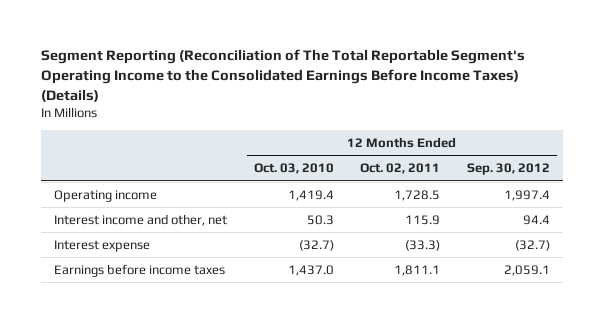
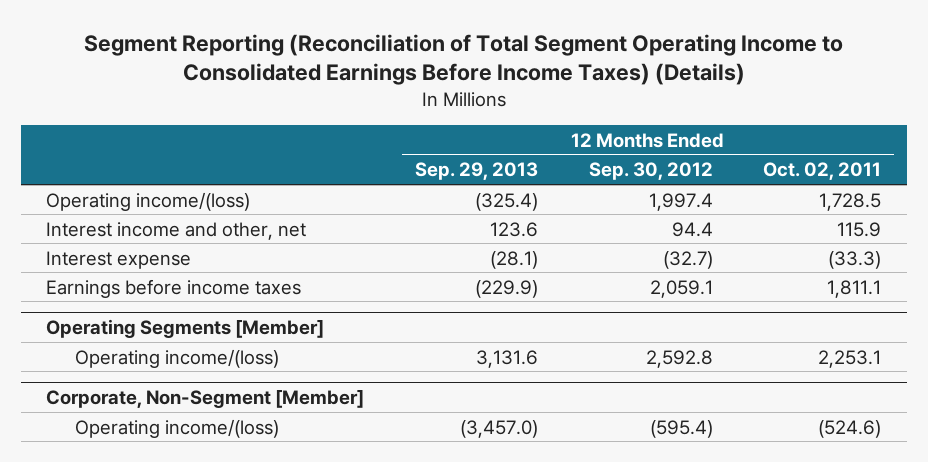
[40,49,525,102] Segment Reporting (Reconciliation of The Total Reportable Segment's Operating Income to the Consolidated Earnings Before Income Taxes) (Details) -> [83,33,843,86] Segment Reporting (Reconciliation of Total Segment Operating Income to Consolidated Earnings Before Income Taxes) (Details)
[253,163,334,175] Oct. 03, 2010 -> none
none -> [415,162,539,181] Sep. 29, 2013
[53,189,157,202] Operating income -> [46,191,251,211] Operating income/(loss)
none -> [46,318,325,338] Operating Segments [Member]
none -> [74,348,279,368] Operating income/(loss)
none -> [46,389,365,408] Corporate, Non-Segment [Member]
none -> [74,418,279,438] Operating income/(loss)

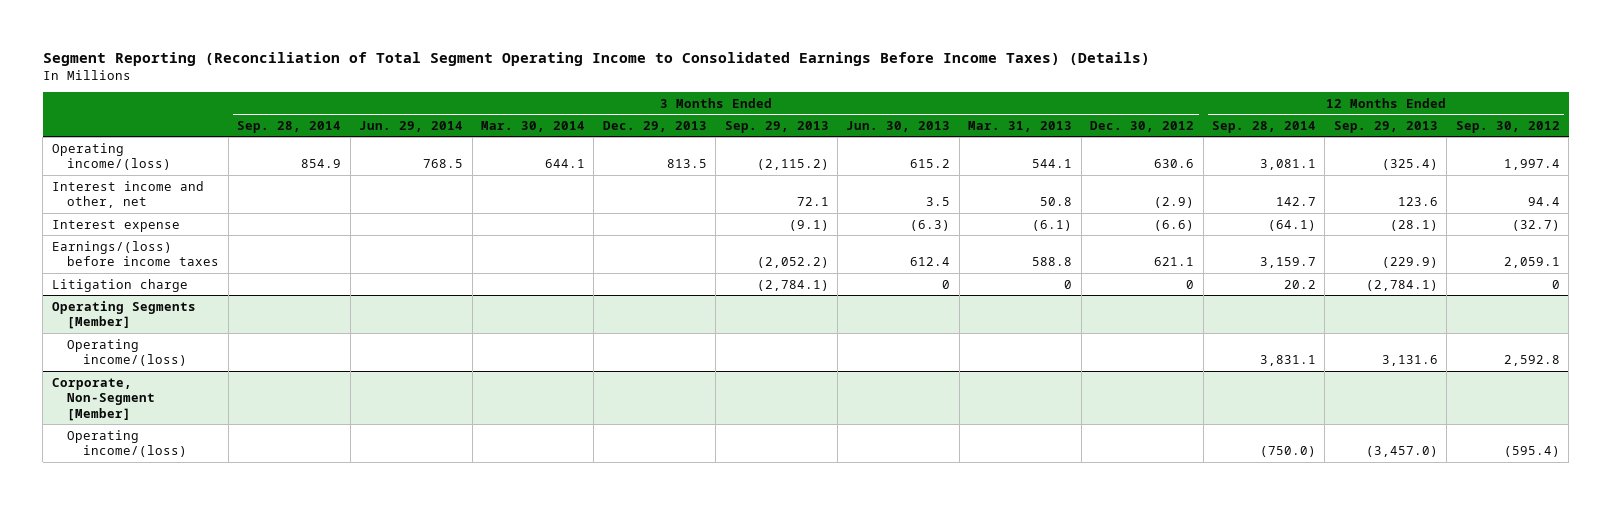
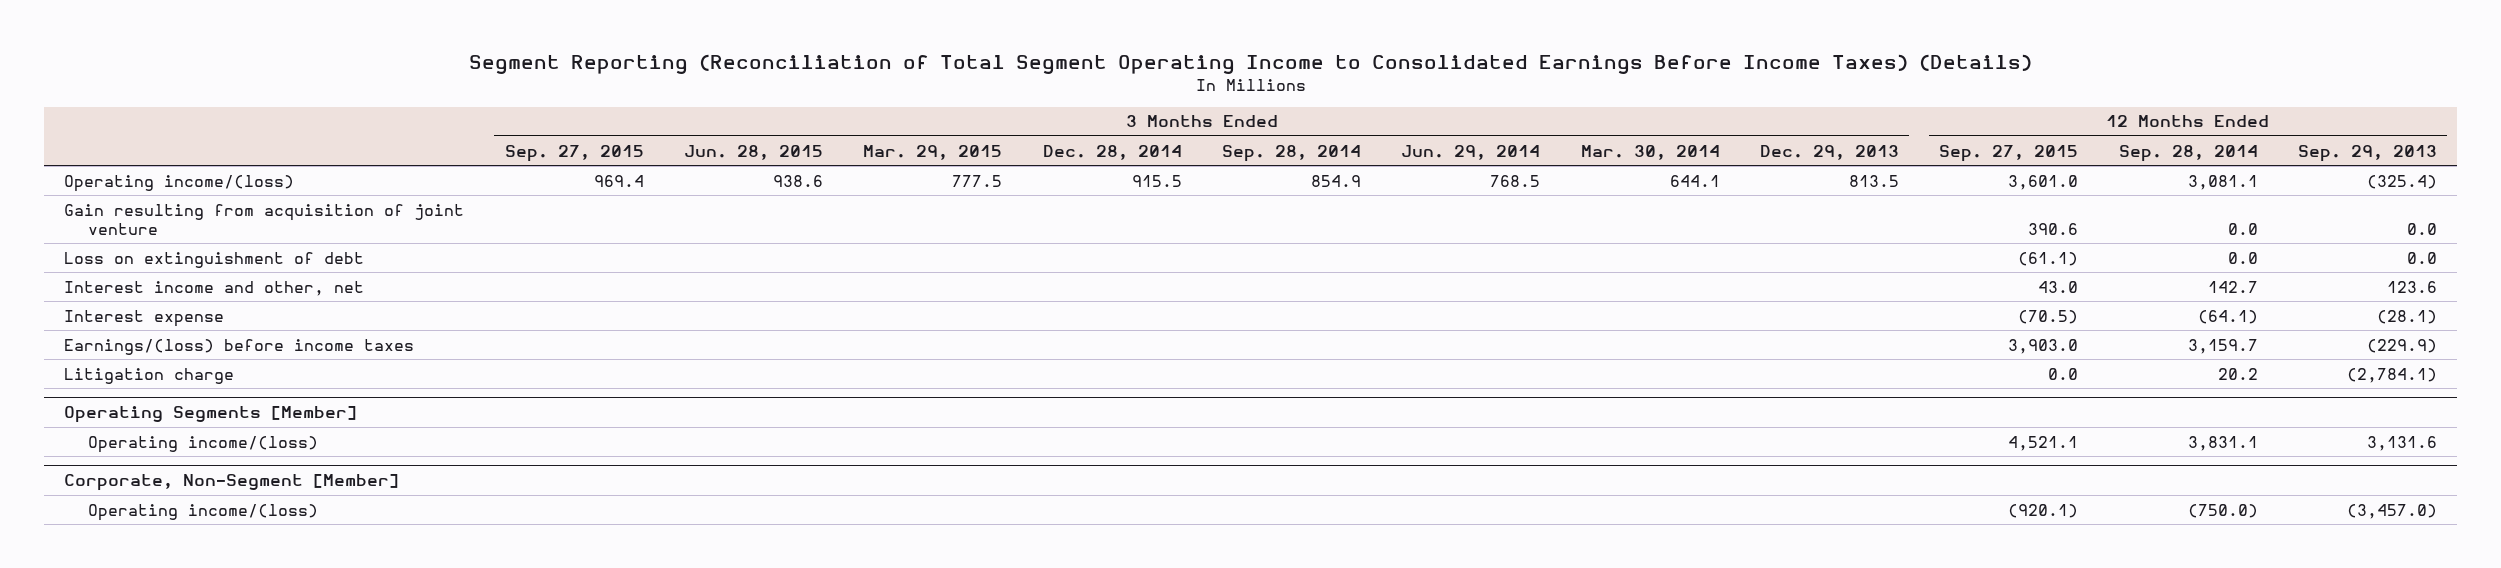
[724,120,829,133] Sep. 29, 2013 -> none
[846,120,951,132] Jun. 30, 2013 -> none
[968,120,1073,132] Mar. 31, 2013 -> none
[1090,120,1195,132] Dec. 30, 2012 -> none
[1455,120,1560,133] Sep. 30, 2012 -> none
none -> [504,144,644,162] Sep. 27, 2015
none -> [683,144,823,160] Jun. 28, 2015
none -> [863,144,1003,160] Mar. 29, 2015
none -> [1042,144,1182,160] Dec. 28, 2014
none -> [1939,144,2079,162] Sep. 27, 2015
none -> [64,203,465,235] Gain resulting from acquisition of joint venture
none -> [64,251,365,268] Loss on extinguishment of debt

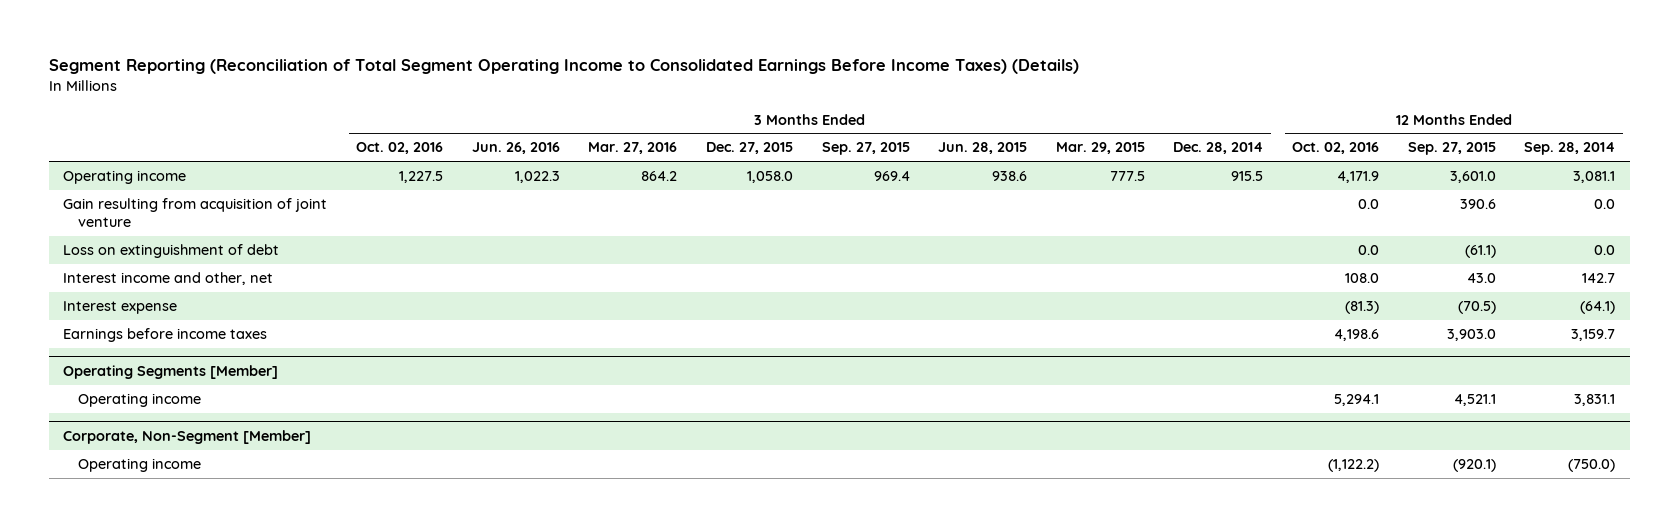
[1221,144,1361,162] Sep. 28, 2014 -> none
[1401,144,1541,160] Jun. 29, 2014 -> none
[1580,144,1720,160] Mar. 30, 2014 -> none
[1759,144,1899,160] Dec. 29, 2013 -> none
[2298,144,2438,162] Sep. 29, 2013 -> none
none -> [355,142,443,155] Oct. 02, 2016
none -> [471,142,560,155] Jun. 26, 2016
none -> [588,142,678,155] Mar. 27, 2016
none -> [705,142,793,155] Dec. 27, 2015
none -> [1292,142,1380,155] Oct. 02, 2016
[64,174,295,192] Operating income/(loss) -> [63,170,187,185] Operating income
[64,367,235,384] Litigation charge -> none
[64,338,415,355] Earnings/(loss) before income taxes -> [63,328,268,343] Earnings before income taxes
[88,435,319,453] Operating income/(loss) -> [78,393,202,408] Operating income
[88,503,319,521] Operating income/(loss) -> [78,458,202,473] Operating income

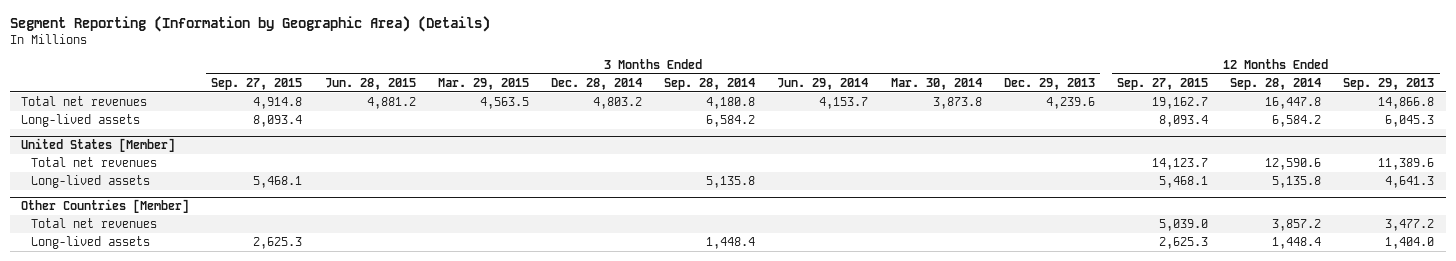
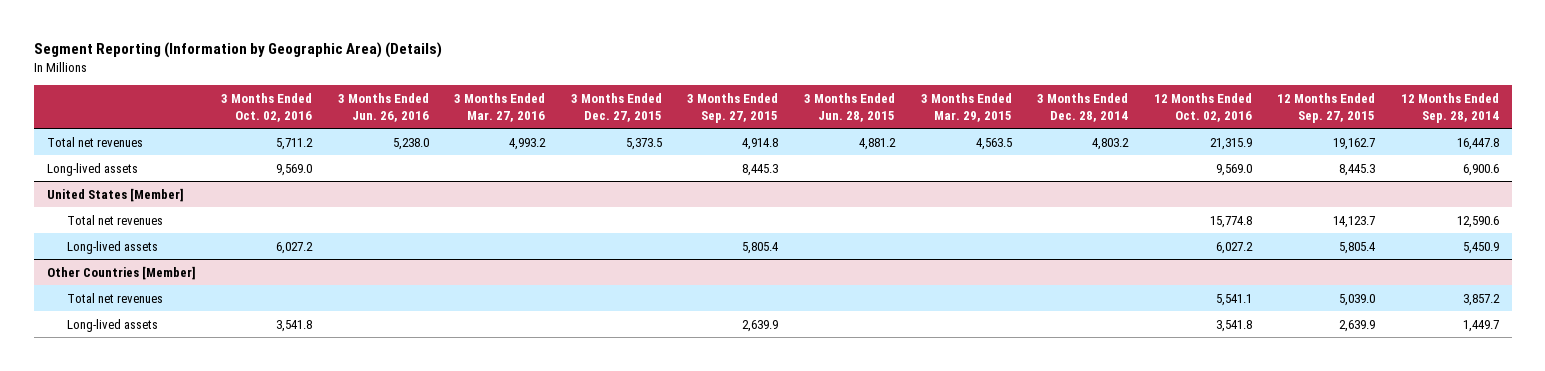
[664,77,756,90] Sep. 28, 2014 -> none
[777,77,869,90] Jun. 29, 2014 -> none
[890,77,982,90] Mar. 30, 2014 -> none
[1003,77,1095,90] Dec. 29, 2013 -> none
[1343,77,1435,90] Sep. 29, 2013 -> none
none -> [221,92,313,122] 3 Months Ended Oct. 02, 2016
none -> [337,92,429,122] 3 Months Ended Jun. 26, 2016
none -> [454,92,546,122] 3 Months Ended Mar. 27, 2016
none -> [570,92,662,122] 3 Months Ended Dec. 27, 2015
none -> [1153,92,1252,122] 12 Months Ended Oct. 02, 2016
[253,115,303,128] 8,093.4 -> [742,163,779,176] 8,445.3
[1159,115,1209,128] 8,093.4 -> [1339,163,1376,176] 8,445.3
[1272,115,1322,128] 6,584.2 -> [1462,163,1499,176] 6,900.6
[253,176,303,189] 5,468.1 -> [742,241,780,254] 5,805.4
[1159,176,1209,189] 5,468.1 -> [1339,241,1377,254] 5,805.4
[1272,176,1322,189] 5,135.8 -> [1462,241,1499,254] 5,450.9
[253,237,303,250] 2,625.3 -> [742,319,779,332] 2,639.9
[1159,237,1209,250] 2,625.3 -> [1339,319,1376,332] 2,639.9
[1272,237,1322,250] 1,448.4 -> [1462,319,1499,332] 1,449.7

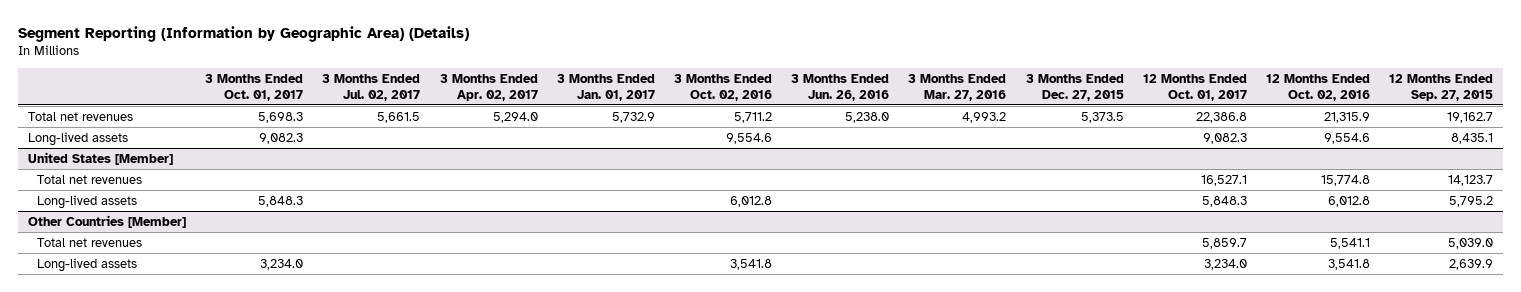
[687,92,779,123] 3 Months Ended Sep. 27, 2015 -> none
[803,92,895,122] 3 Months Ended Jun. 28, 2015 -> none
[920,92,1012,122] 3 Months Ended Mar. 29, 2015 -> none
[1037,92,1129,122] 3 Months Ended Dec. 28, 2014 -> none
[1400,92,1499,123] 12 Months Ended Sep. 28, 2014 -> none
none -> [205,73,304,101] 3 Months Ended Oct. 01, 2017
none -> [322,73,421,101] 3 Months Ended Jul. 02, 2017
none -> [439,73,538,101] 3 Months Ended Apr. 02, 2017
none -> [556,73,655,101] 3 Months Ended Jan. 01, 2017
none -> [1142,73,1247,101] 12 Months Ended Oct. 01, 2017
[276,163,313,176] 9,569.0 -> [726,132,773,144] 9,554.6
[1215,163,1252,176] 9,569.0 -> [1323,132,1370,144] 9,554.6
[1339,163,1376,176] 8,445.3 -> [1451,132,1494,144] 8,435.1
[276,241,314,254] 6,027.2 -> [730,195,773,207] 6,012.8
[1215,241,1253,254] 6,027.2 -> [1327,195,1370,207] 6,012.8
[1339,241,1377,254] 5,805.4 -> [1449,195,1494,207] 5,795.2

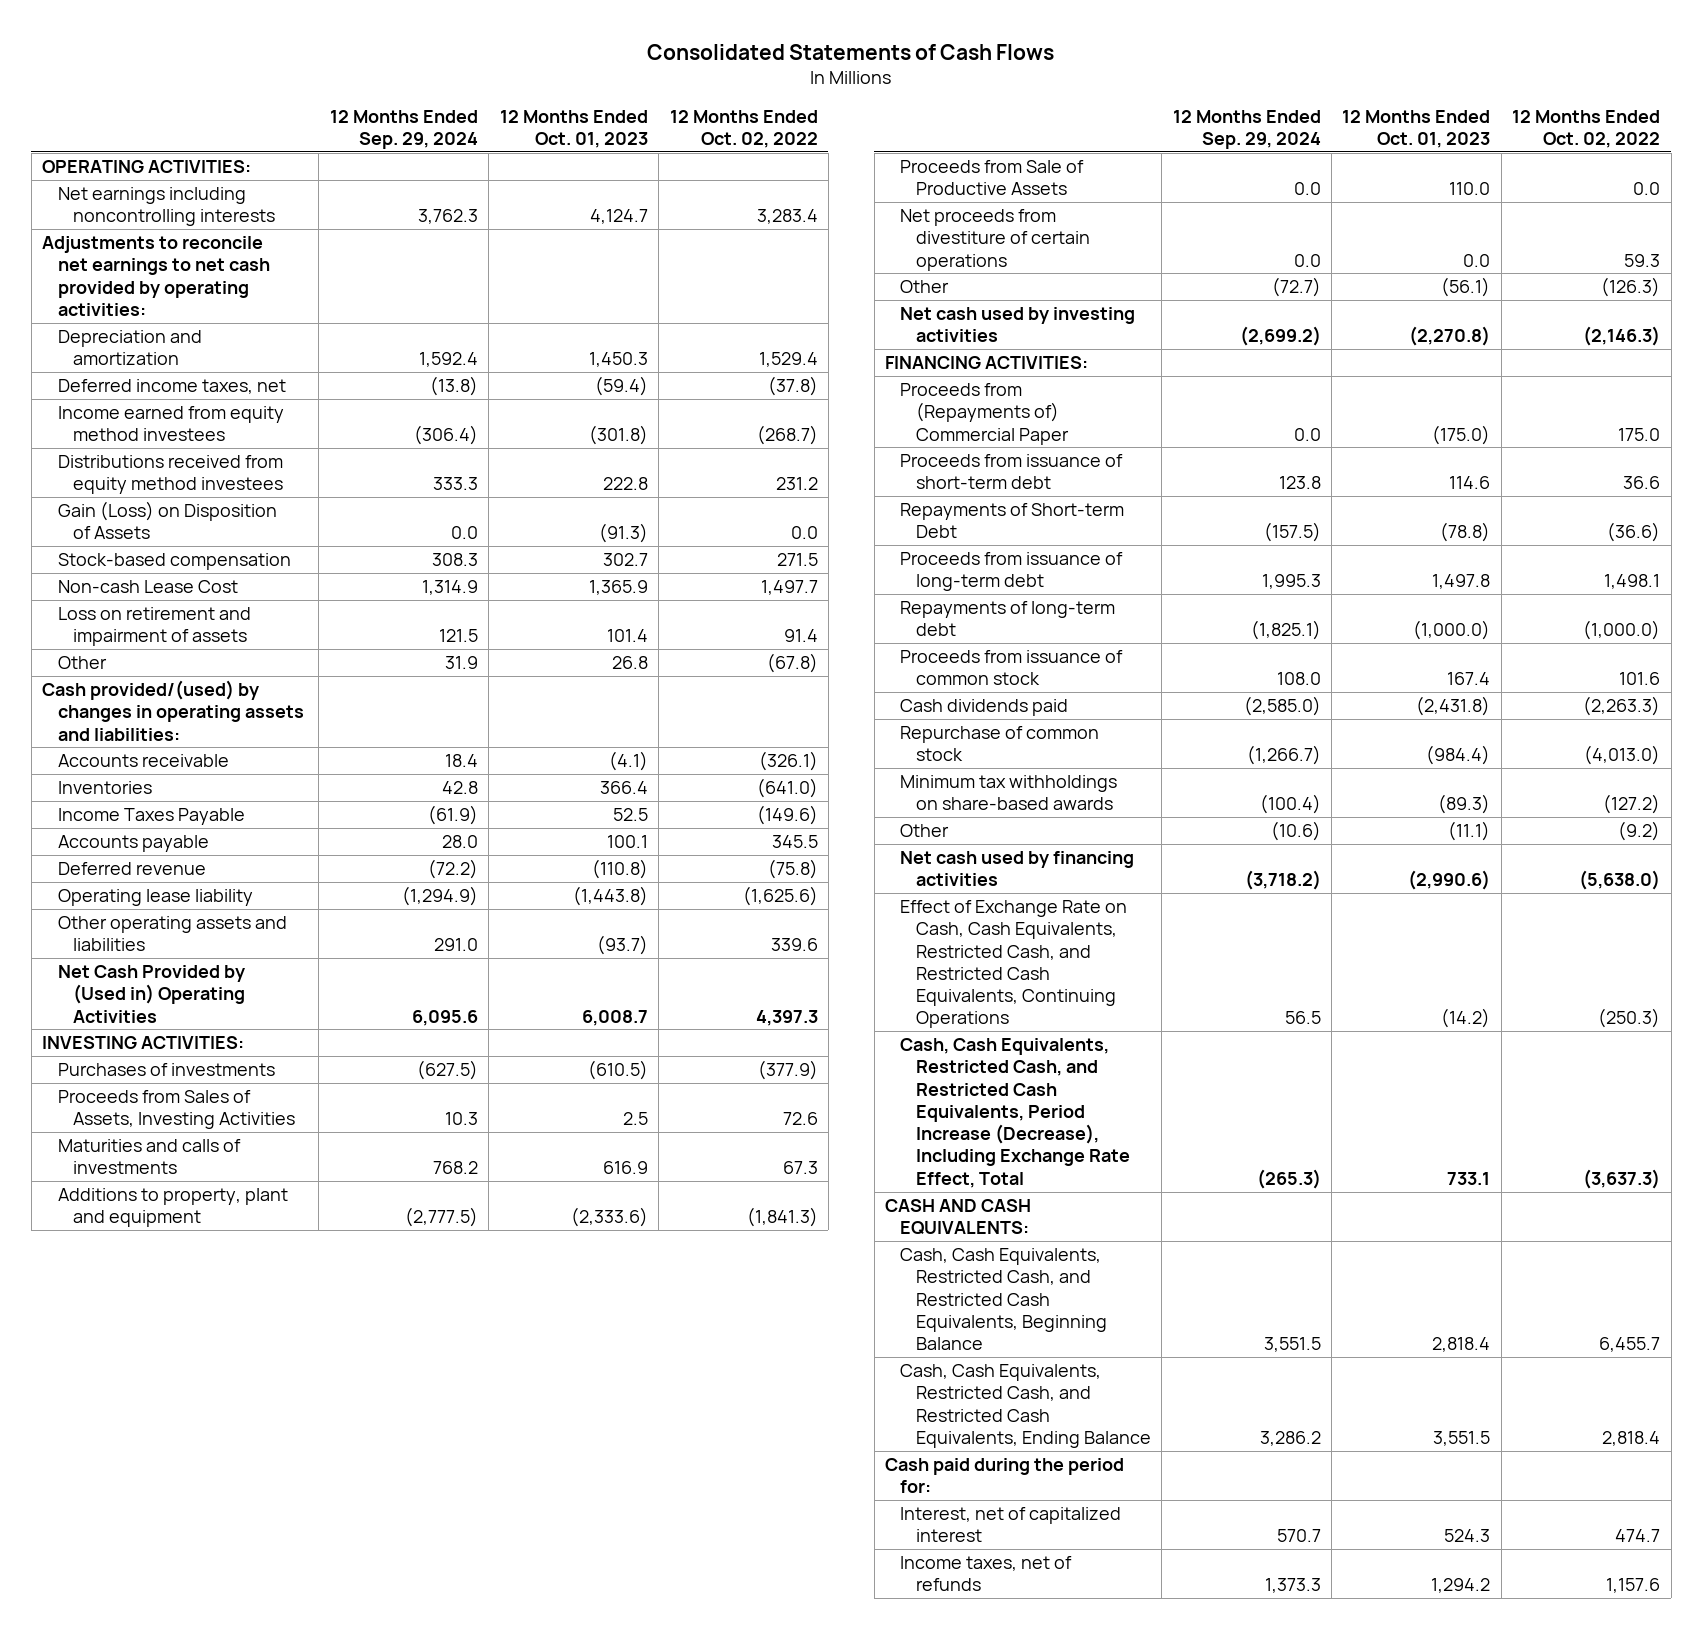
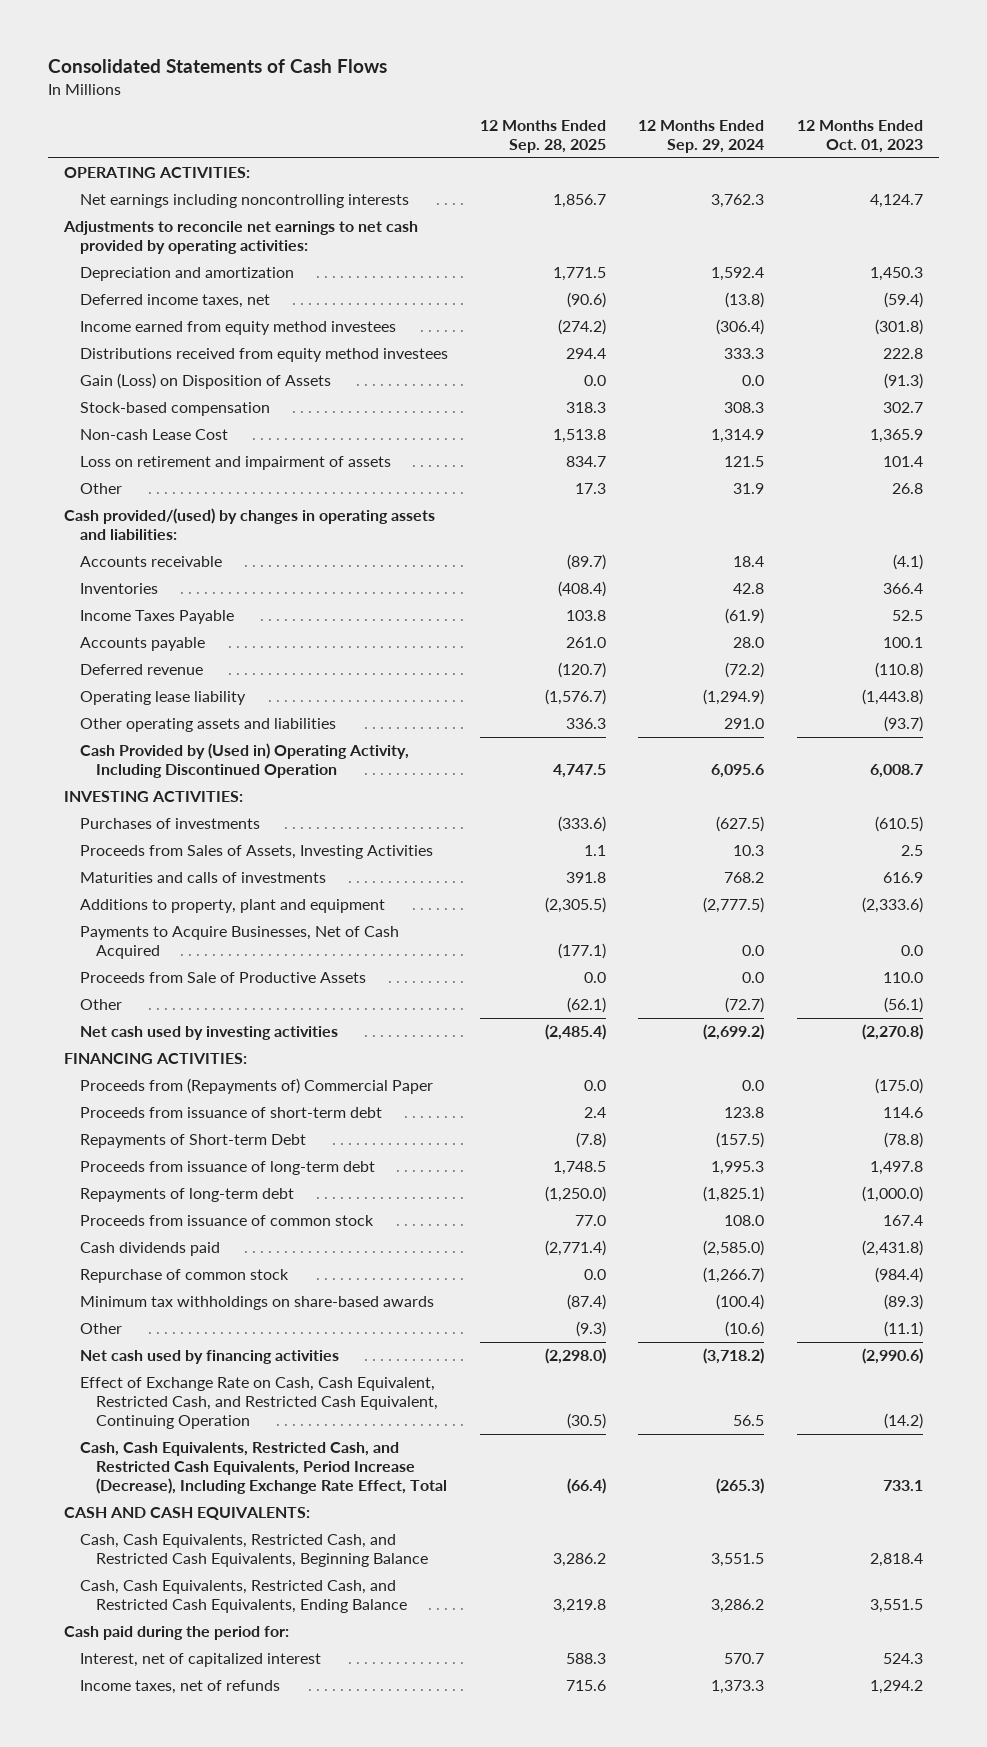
[669,109,818,148] 12 Months Ended Oct. 02, 2022 -> none
none -> [480,119,607,153] 12 Months Ended Sep. 28, 2025
[57,965,246,1023] Net Cash Provided by (Used in) Operating Activities -> [79,743,409,779] Cash Provided by (Used in) Operating Activity, Including Discontinued Operation
none -> [79,926,399,960] Payments to Acquire Businesses, Net of Cash Acquired
[900,209,1090,271] Net proceeds from divestiture of certain operations -> none
[900,900,1128,1029] Effect of Exchange Rate on Cash, Cash Equivalents, Restricted Cash, and Restricted Cash Equivalents, Continuing Operations -> [79,1377,438,1430] Effect of Exchange Rate on Cash, Cash Equivalent, Restricted Cash, and Restricted Cash Equivalent, Continuing Operation

